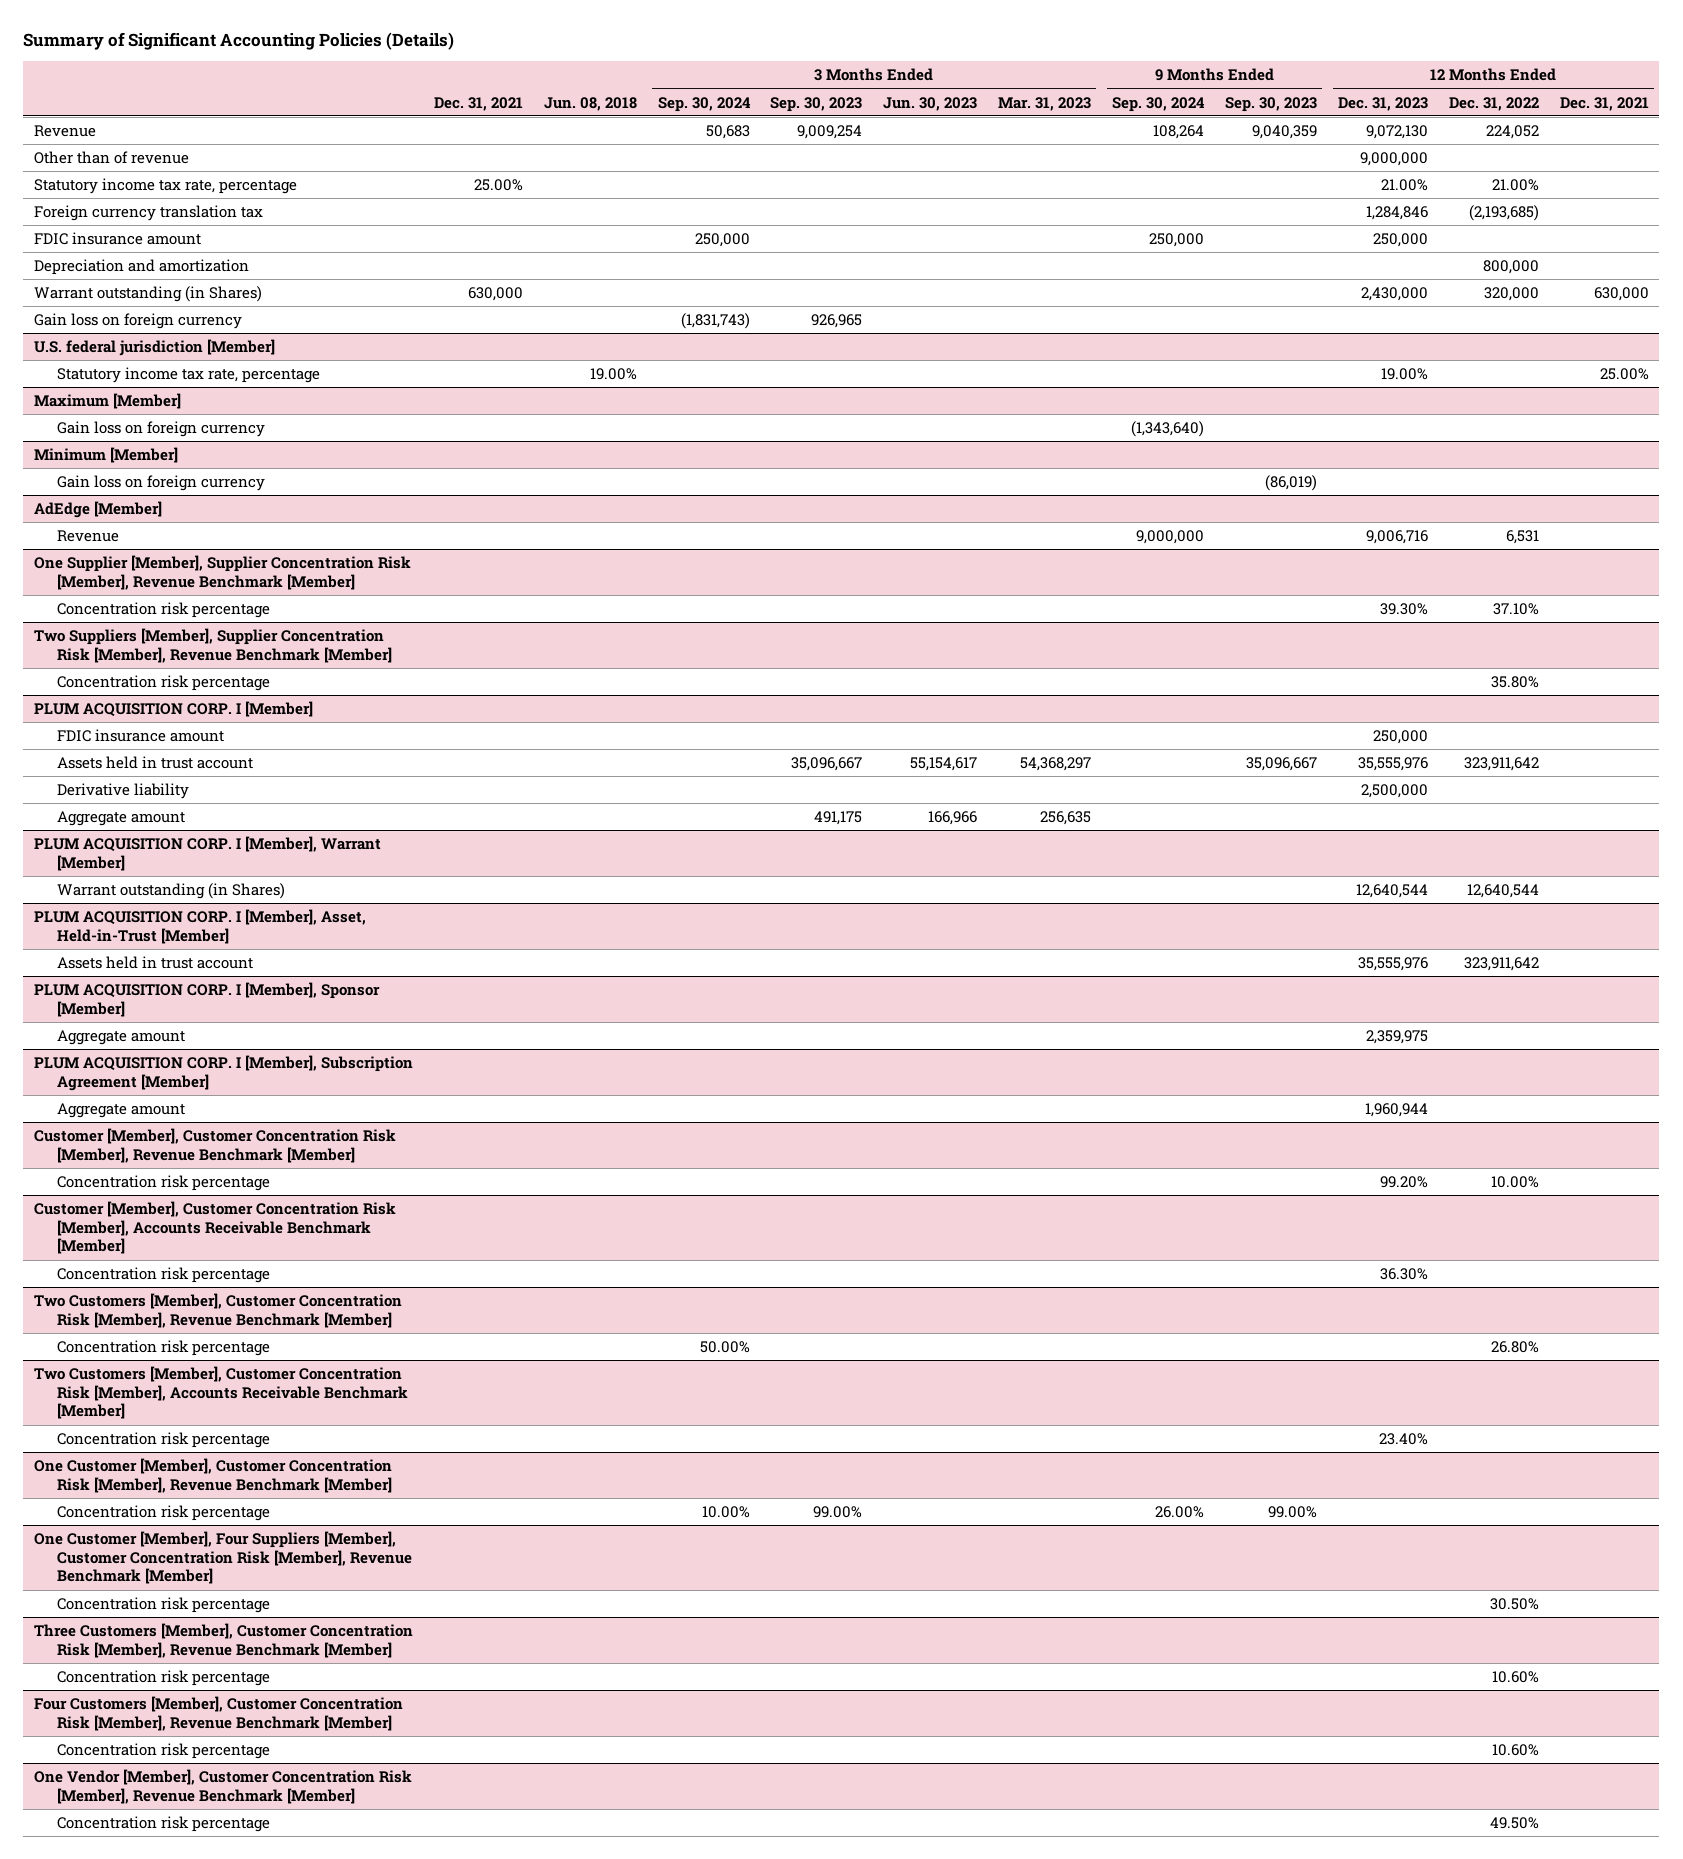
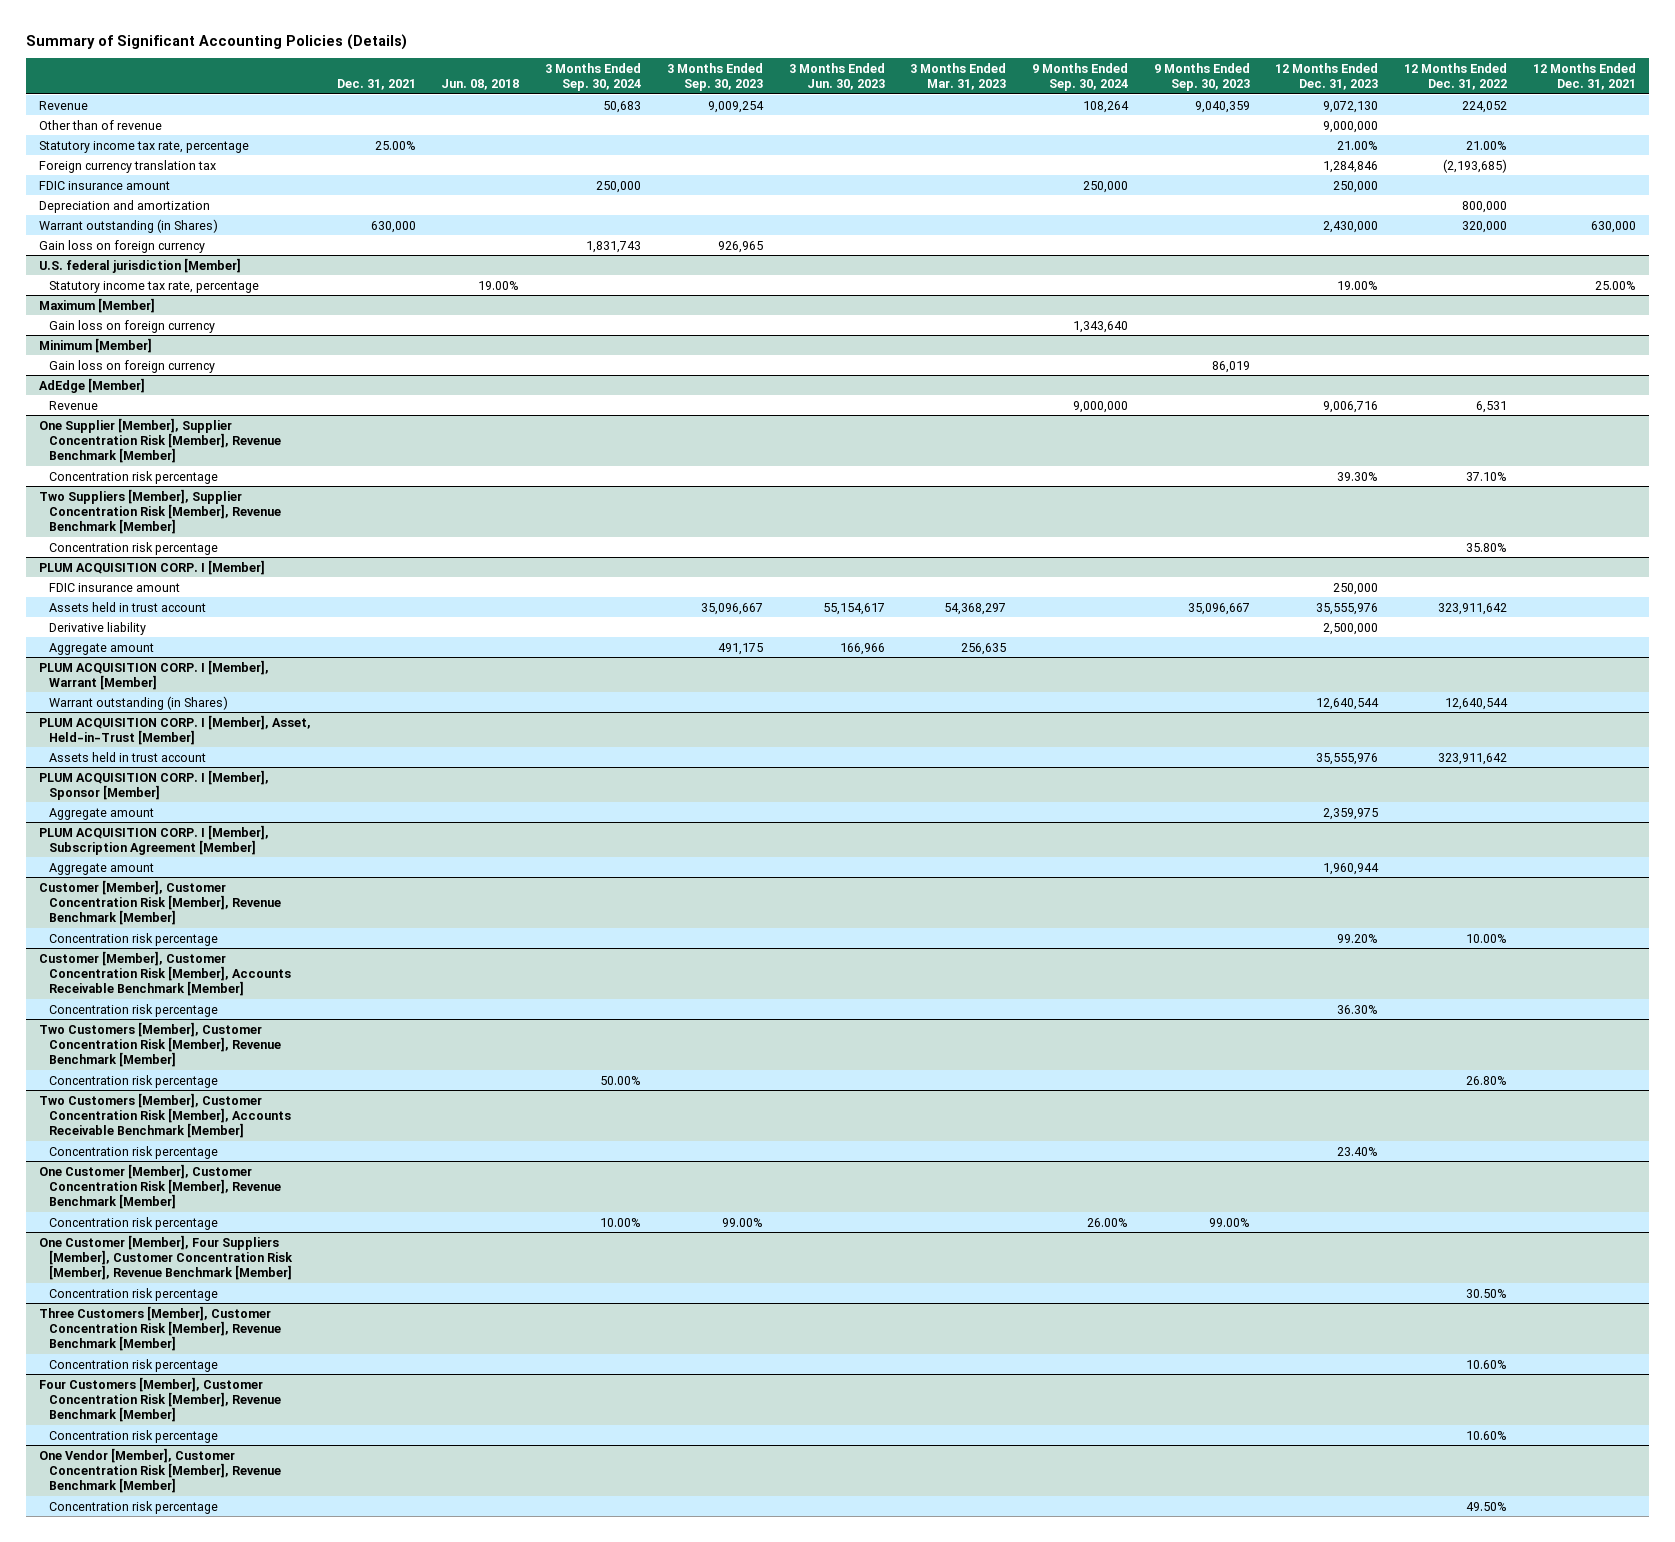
[680,312,750,329] (1,831,743) -> [586,240,642,253] 1,831,743
[1131,420,1205,437] (1,343,640) -> [1072,320,1128,333] 1,343,640
[1265,474,1318,491] (86,019) -> [1211,360,1250,373] 86,019

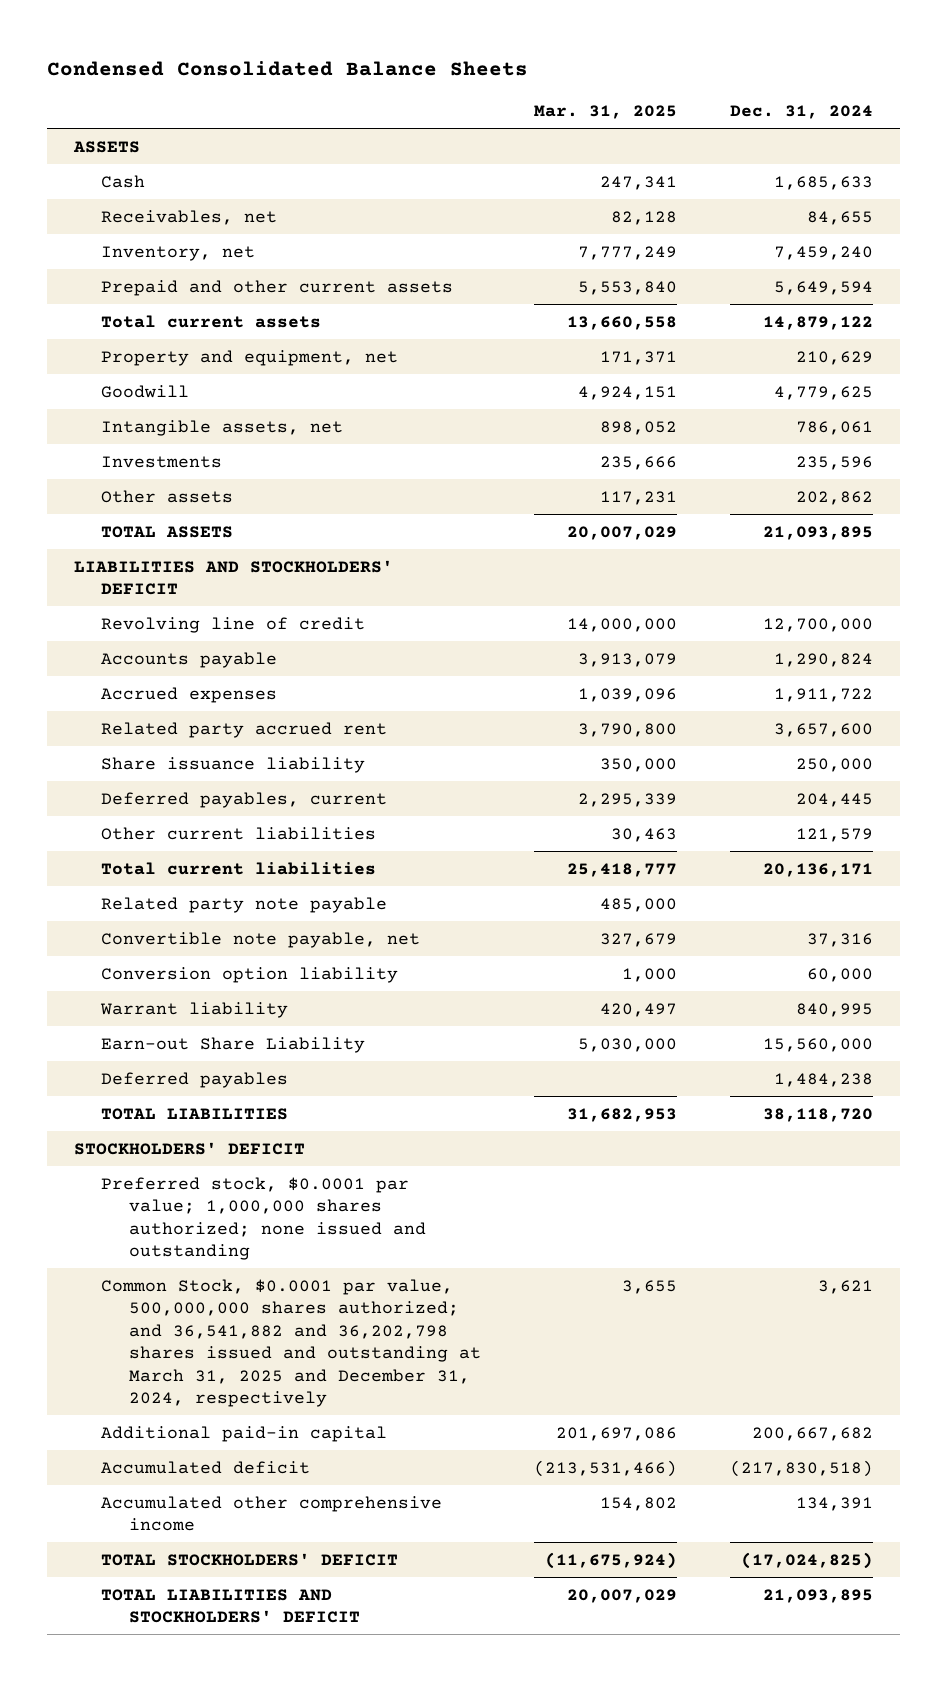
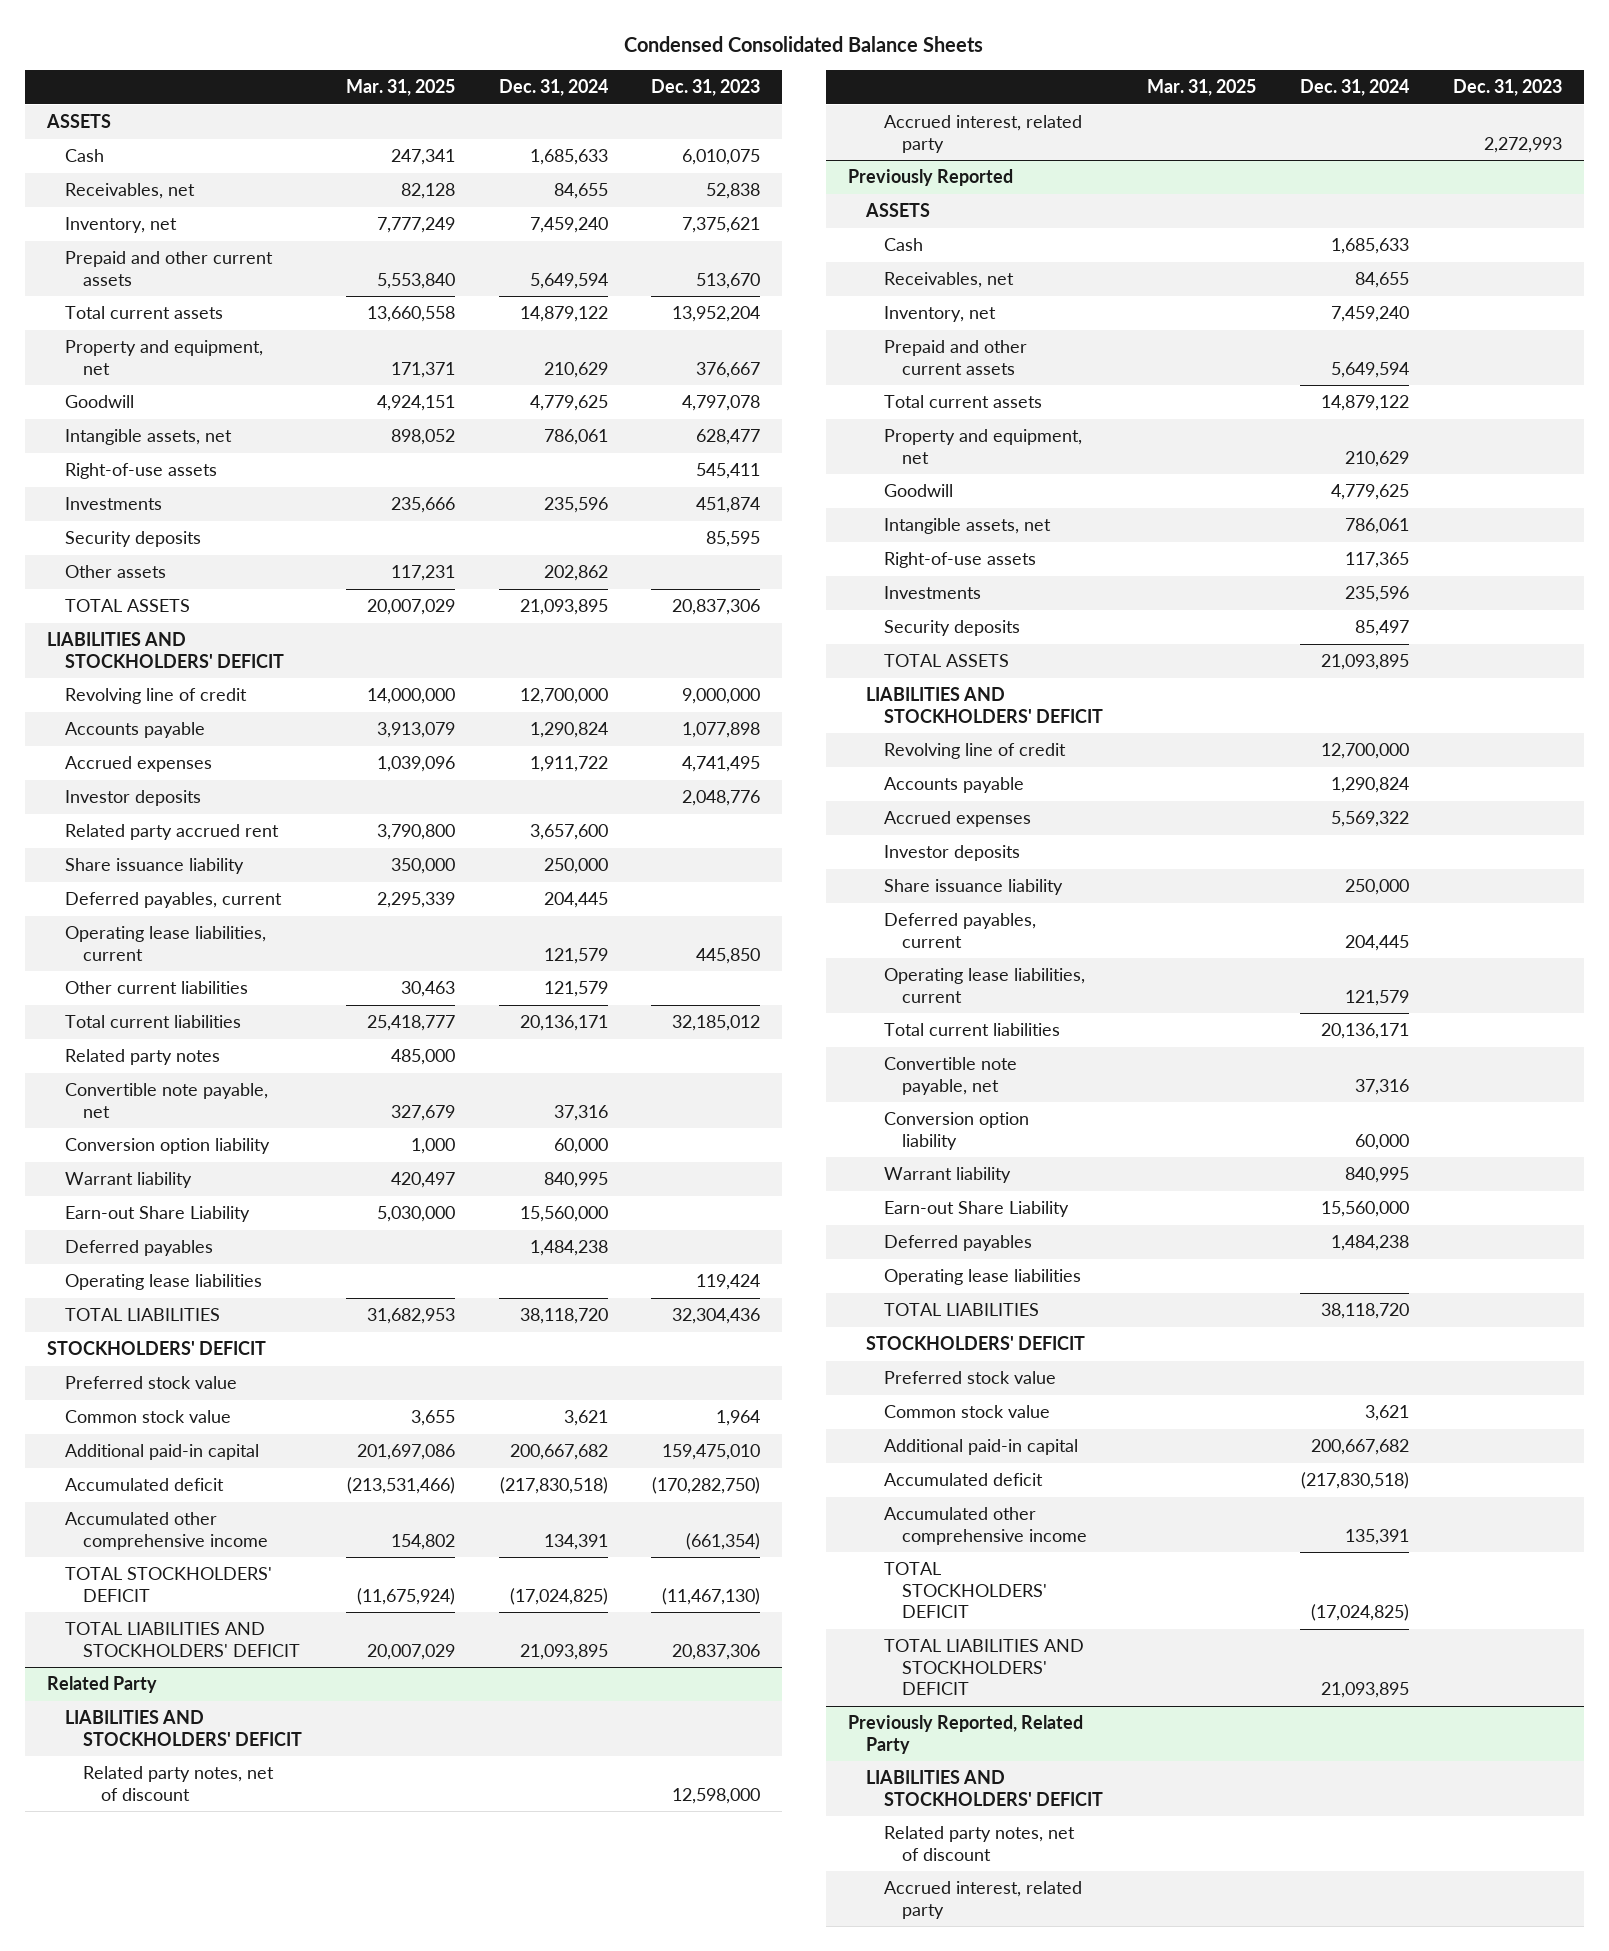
none -> [651,78,761,96] Dec. 31, 2023
none -> [64,463,217,480] Right-of-use assets
none -> [64,531,201,548] Security deposits
none -> [64,790,201,807] Investor deposits
none -> [64,926,266,961] Operating lease liabilities, current
[101,896,388,913] Related party note payable -> [64,1049,220,1066] Related party notes
none -> [64,1274,262,1291] Operating lease liabilities
[101,1176,426,1261] Preferred stock, $0.0001 par value; 1,000,000 shares authorized; none issued and outstanding -> [64,1376,237,1390] Preferred stock value
[101,1278,481,1408] Common Stock, $0.0001 par value, 500,000,000 shares authorized; and 36,541,882 and 36,202,798 shares issued and outstanding at March 31, 2025 and December 31, 2024, respectively -> [64,1410,231,1424] Common stock value
none -> [46,1676,157,1694] Related Party
none -> [64,1710,303,1746] LIABILITIES AND STOCKHOLDERS' DEFICIT
none -> [83,1766,275,1801] Related party notes, net of discount
none -> [884,115,1083,153] Accrued interest, related party
none -> [848,169,1014,187] Previously Reported
none -> [865,203,931,218] ASSETS
none -> [884,238,924,252] Cash
none -> [884,272,1015,289] Receivables, net
none -> [884,306,997,323] Inventory, net
none -> [884,340,1028,375] Prepaid and other current assets
none -> [884,395,1043,409] Total current assets
none -> [884,429,1083,464] Property and equipment, net
none -> [884,484,954,498] Goodwill
none -> [884,518,1052,535] Intangible assets, net
none -> [884,552,1037,569] Right-of-use assets
none -> [884,586,982,600] Investments
none -> [884,620,1021,637] Security deposits
none -> [884,654,1010,668] TOTAL ASSETS
none -> [866,687,1104,723] LIABILITIES AND STOCKHOLDERS' DEFICIT
none -> [884,743,1067,760] Revolving line of credit
none -> [884,777,1025,794] Accounts payable
none -> [884,811,1032,828] Accrued expenses
none -> [884,845,1021,862] Investor deposits
none -> [884,879,1064,896] Share issuance liability
none -> [884,913,1037,948] Deferred payables, current
none -> [884,968,1086,1003] Operating lease liabilities, current
none -> [884,1023,1061,1037] Total current liabilities
none -> [884,1057,1018,1095] Convertible note payable, net
none -> [884,1112,1030,1150] Conversion option liability
none -> [884,1167,1012,1184] Warrant liability
none -> [884,1201,1070,1218] Earn-out Share Liability
none -> [884,1235,1033,1252] Deferred payables
none -> [884,1269,1082,1286] Operating lease liabilities
none -> [884,1303,1040,1317] TOTAL LIABILITIES
none -> [866,1336,1086,1351] STOCKHOLDERS' DEFICIT
none -> [884,1371,1057,1385] Preferred stock value
none -> [884,1405,1051,1419] Common stock value
none -> [884,1439,1079,1456] Additional paid-in capital
none -> [884,1473,1044,1487] Accumulated deficit
none -> [884,1507,1088,1545] Accumulated other comprehensive income
none -> [884,1562,1048,1619] TOTAL STOCKHOLDERS' DEFICIT
none -> [884,1639,1085,1696] TOTAL LIABILITIES AND STOCKHOLDERS' DEFICIT
none -> [848,1715,1084,1754] Previously Reported, Related Party
none -> [866,1770,1104,1806] LIABILITIES AND STOCKHOLDERS' DEFICIT
none -> [884,1826,1076,1861] Related party notes, net of discount
none -> [884,1881,1083,1919] Accrued interest, related party

